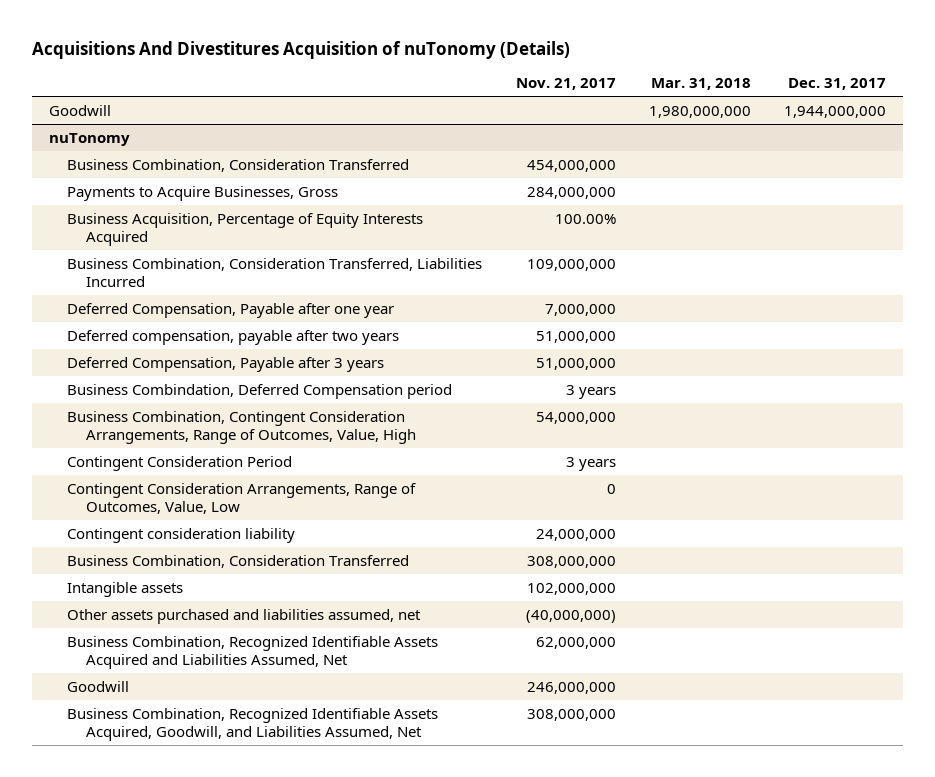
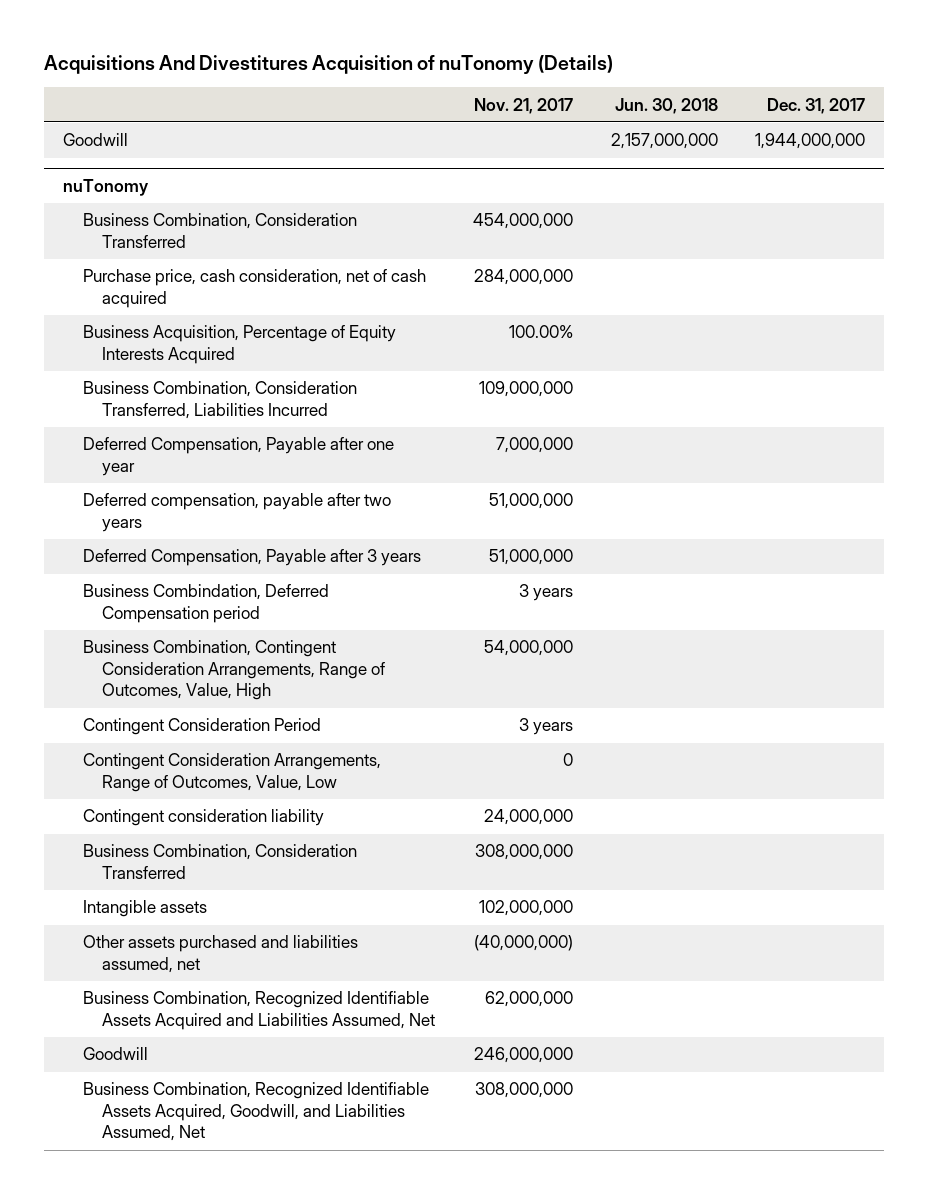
[651,78,752,91] Mar. 31, 2018 -> none
none -> [614,97,718,114] Jun. 30, 2018
[67,185,339,201] Payments to Acquire Businesses, Gross -> [82,269,426,308] Purchase price, cash consideration, net of cash acquired

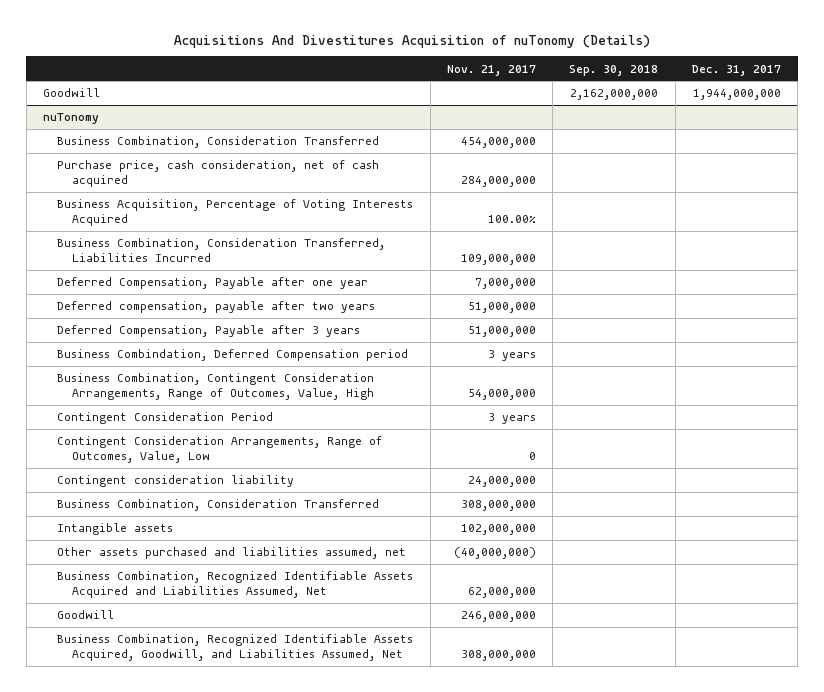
[614,97,718,114] Jun. 30, 2018 -> none
none -> [569,64,659,76] Sep. 30, 2018
[82,325,396,364] Business Acquisition, Percentage of Equity Interests Acquired -> [57,199,414,227] Business Acquisition, Percentage of Voting Interests Acquired

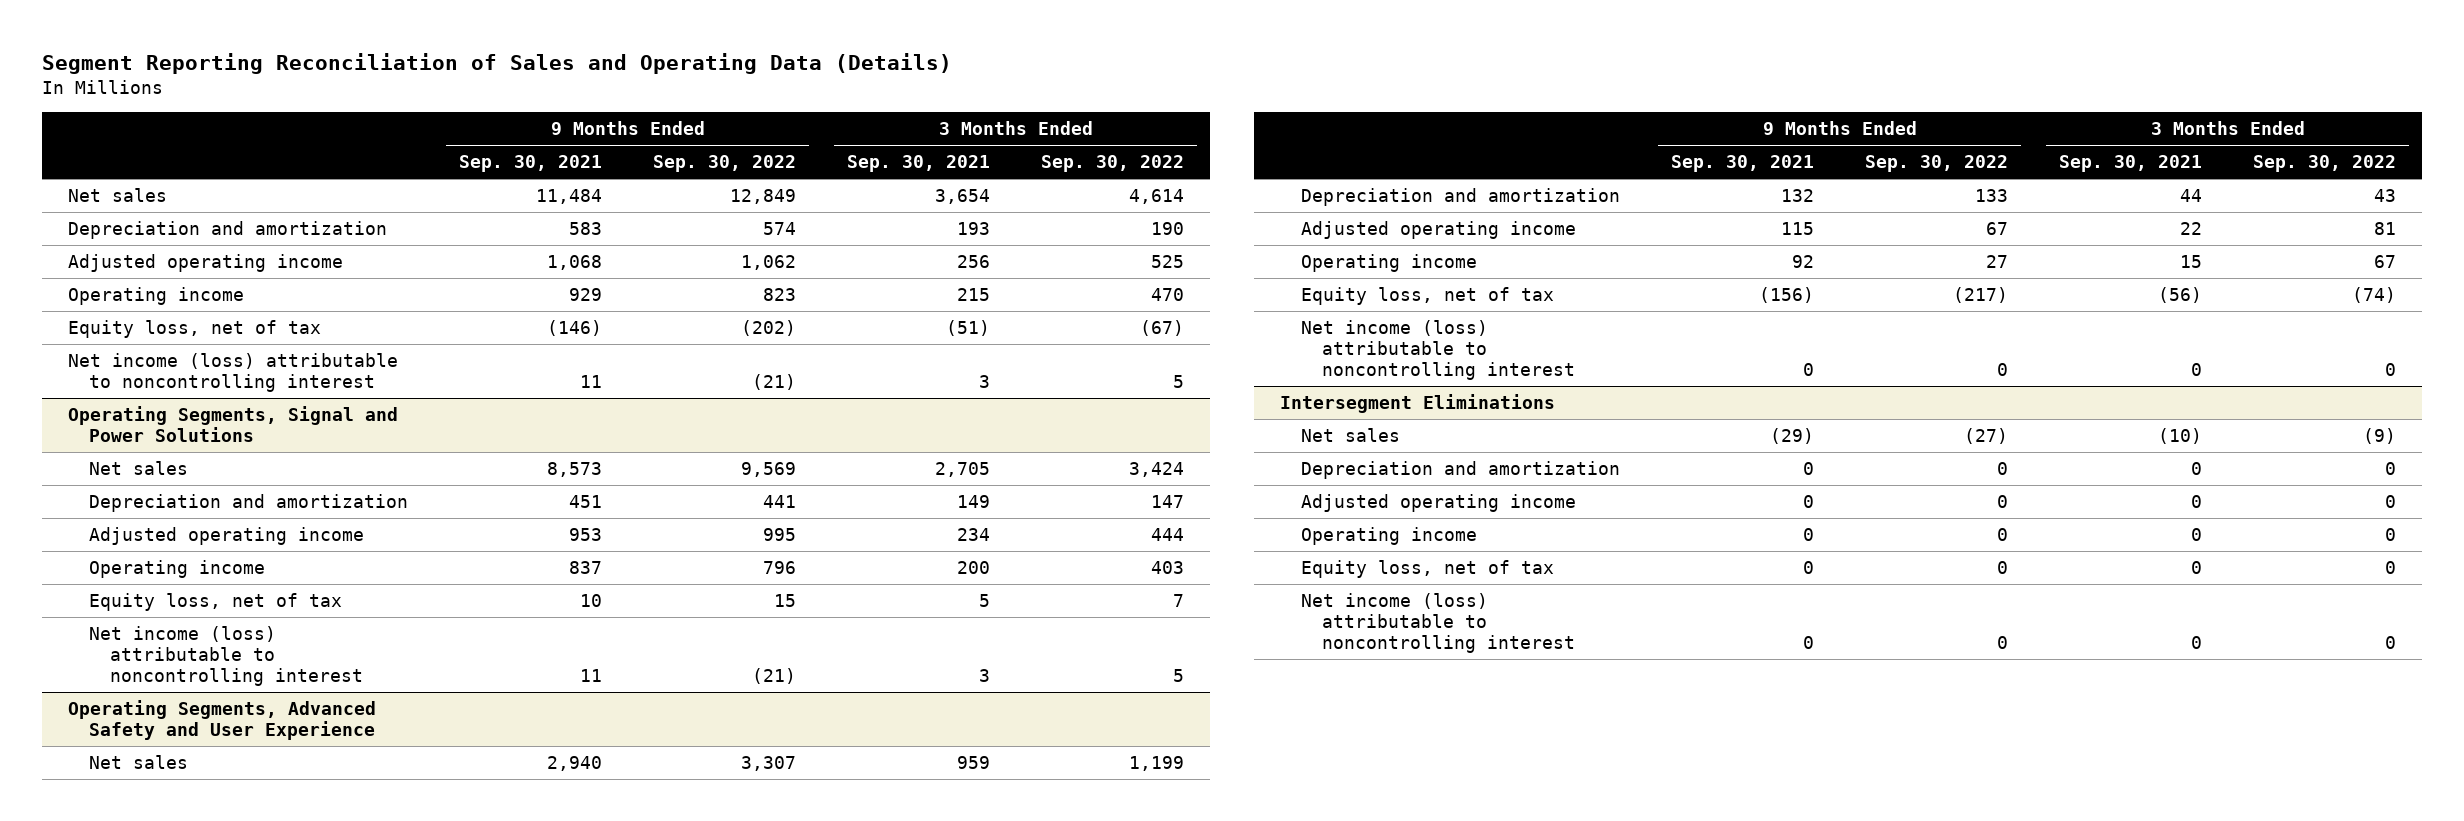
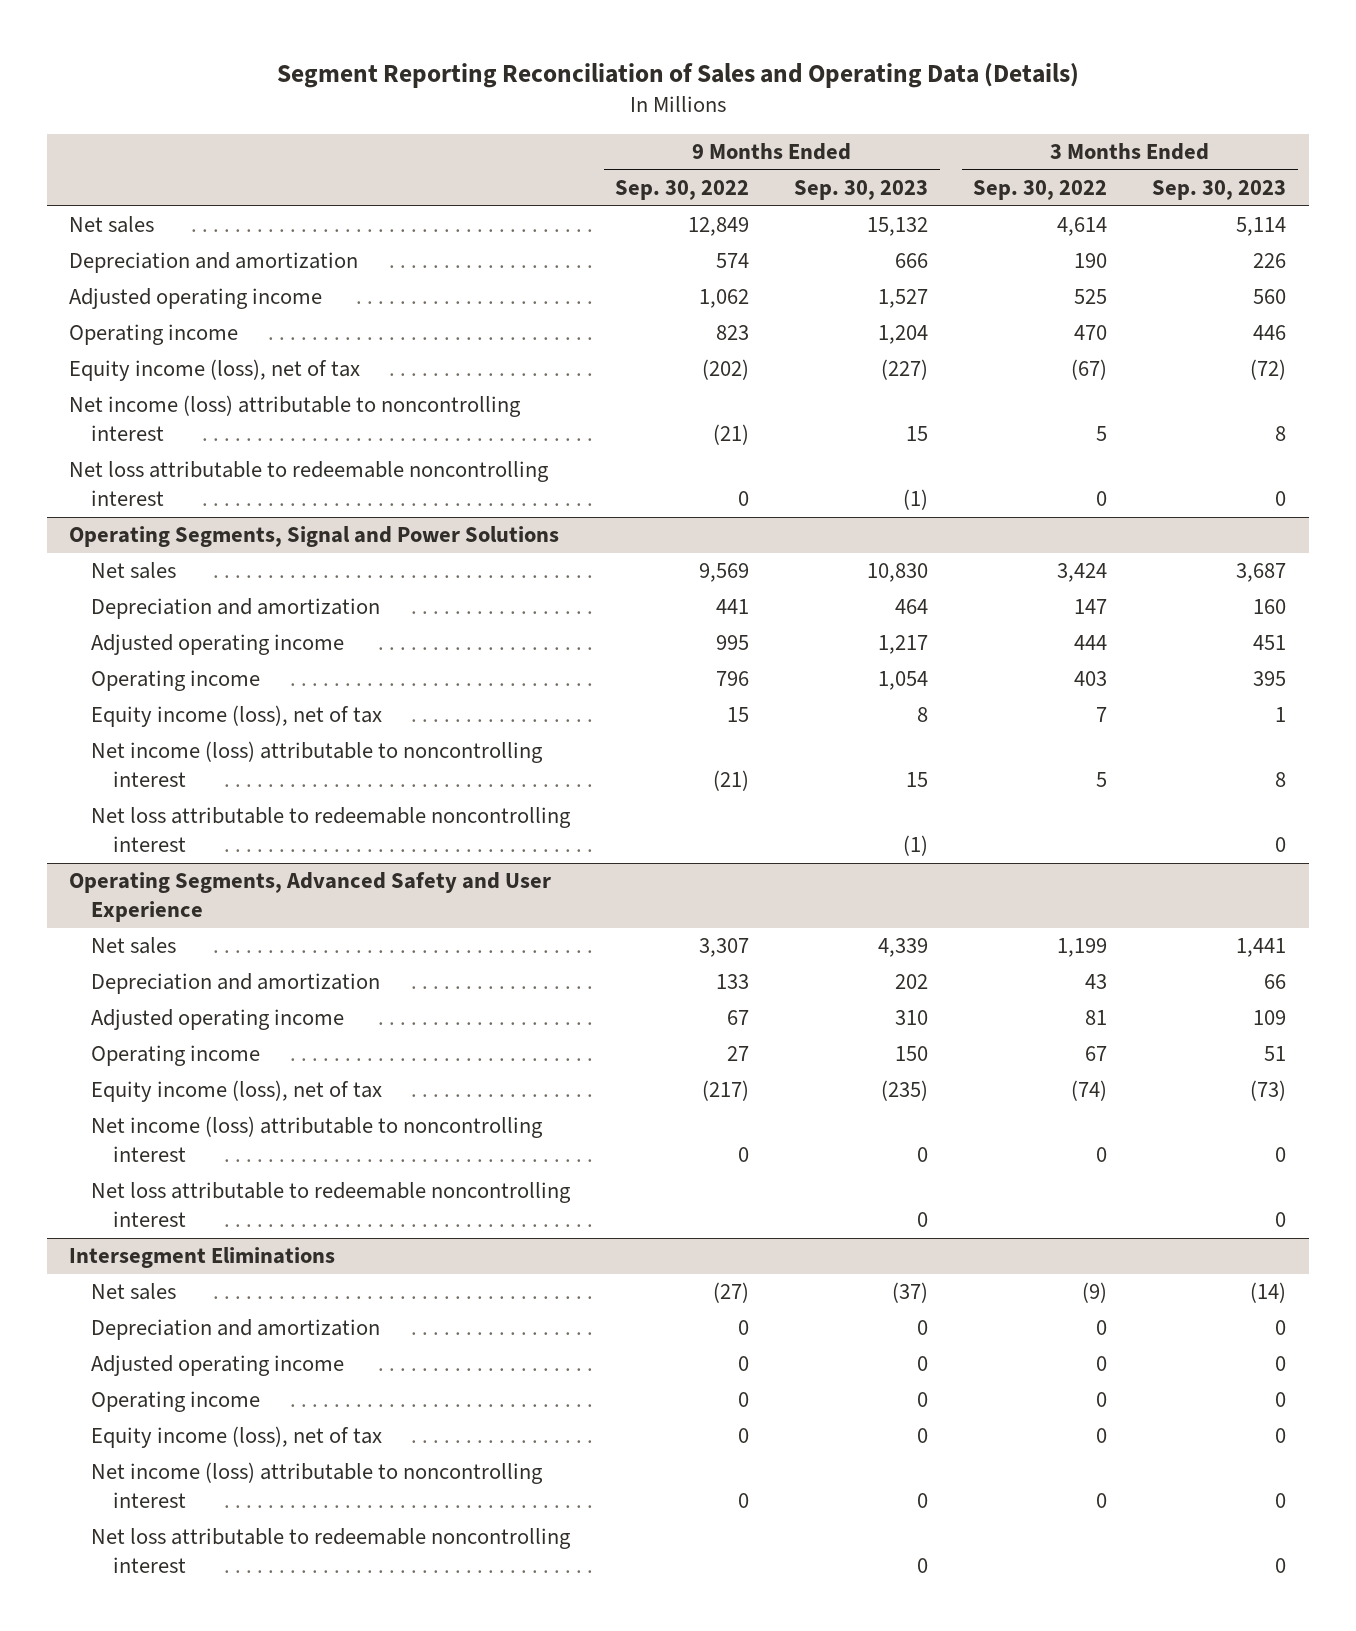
[459,155,603,173] Sep. 30, 2021 -> none
[847,155,991,173] Sep. 30, 2021 -> none
none -> [794,180,929,201] Sep. 30, 2023
none -> [1152,180,1287,201] Sep. 30, 2023
[67,320,321,339] Equity loss, net of tax -> [69,359,361,382] Equity income (loss), net of tax
none -> [69,461,550,506] Net loss attributable to redeemable noncontrolling interest
[89,593,343,612] Equity loss, net of tax -> [91,705,383,728] Equity income (loss), net of tax
none -> [91,807,572,852] Net loss attributable to redeemable noncontrolling interest
[1301,287,1555,306] Equity loss, net of tax -> [91,1080,383,1103] Equity income (loss), net of tax
none -> [91,1182,572,1227] Net loss attributable to redeemable noncontrolling interest
[1301,560,1555,579] Equity loss, net of tax -> [91,1426,383,1449] Equity income (loss), net of tax
none -> [91,1528,572,1573] Net loss attributable to redeemable noncontrolling interest

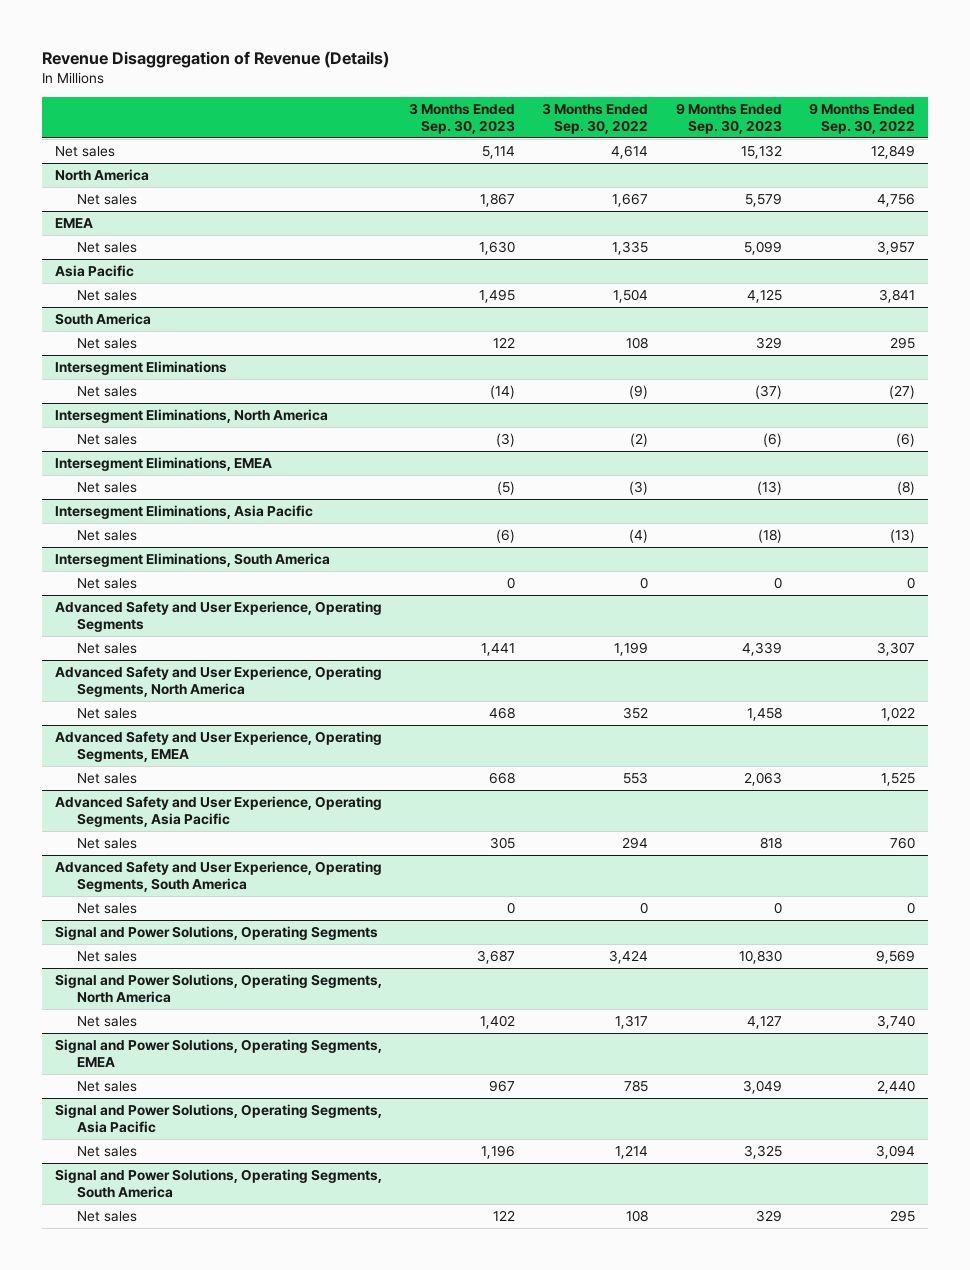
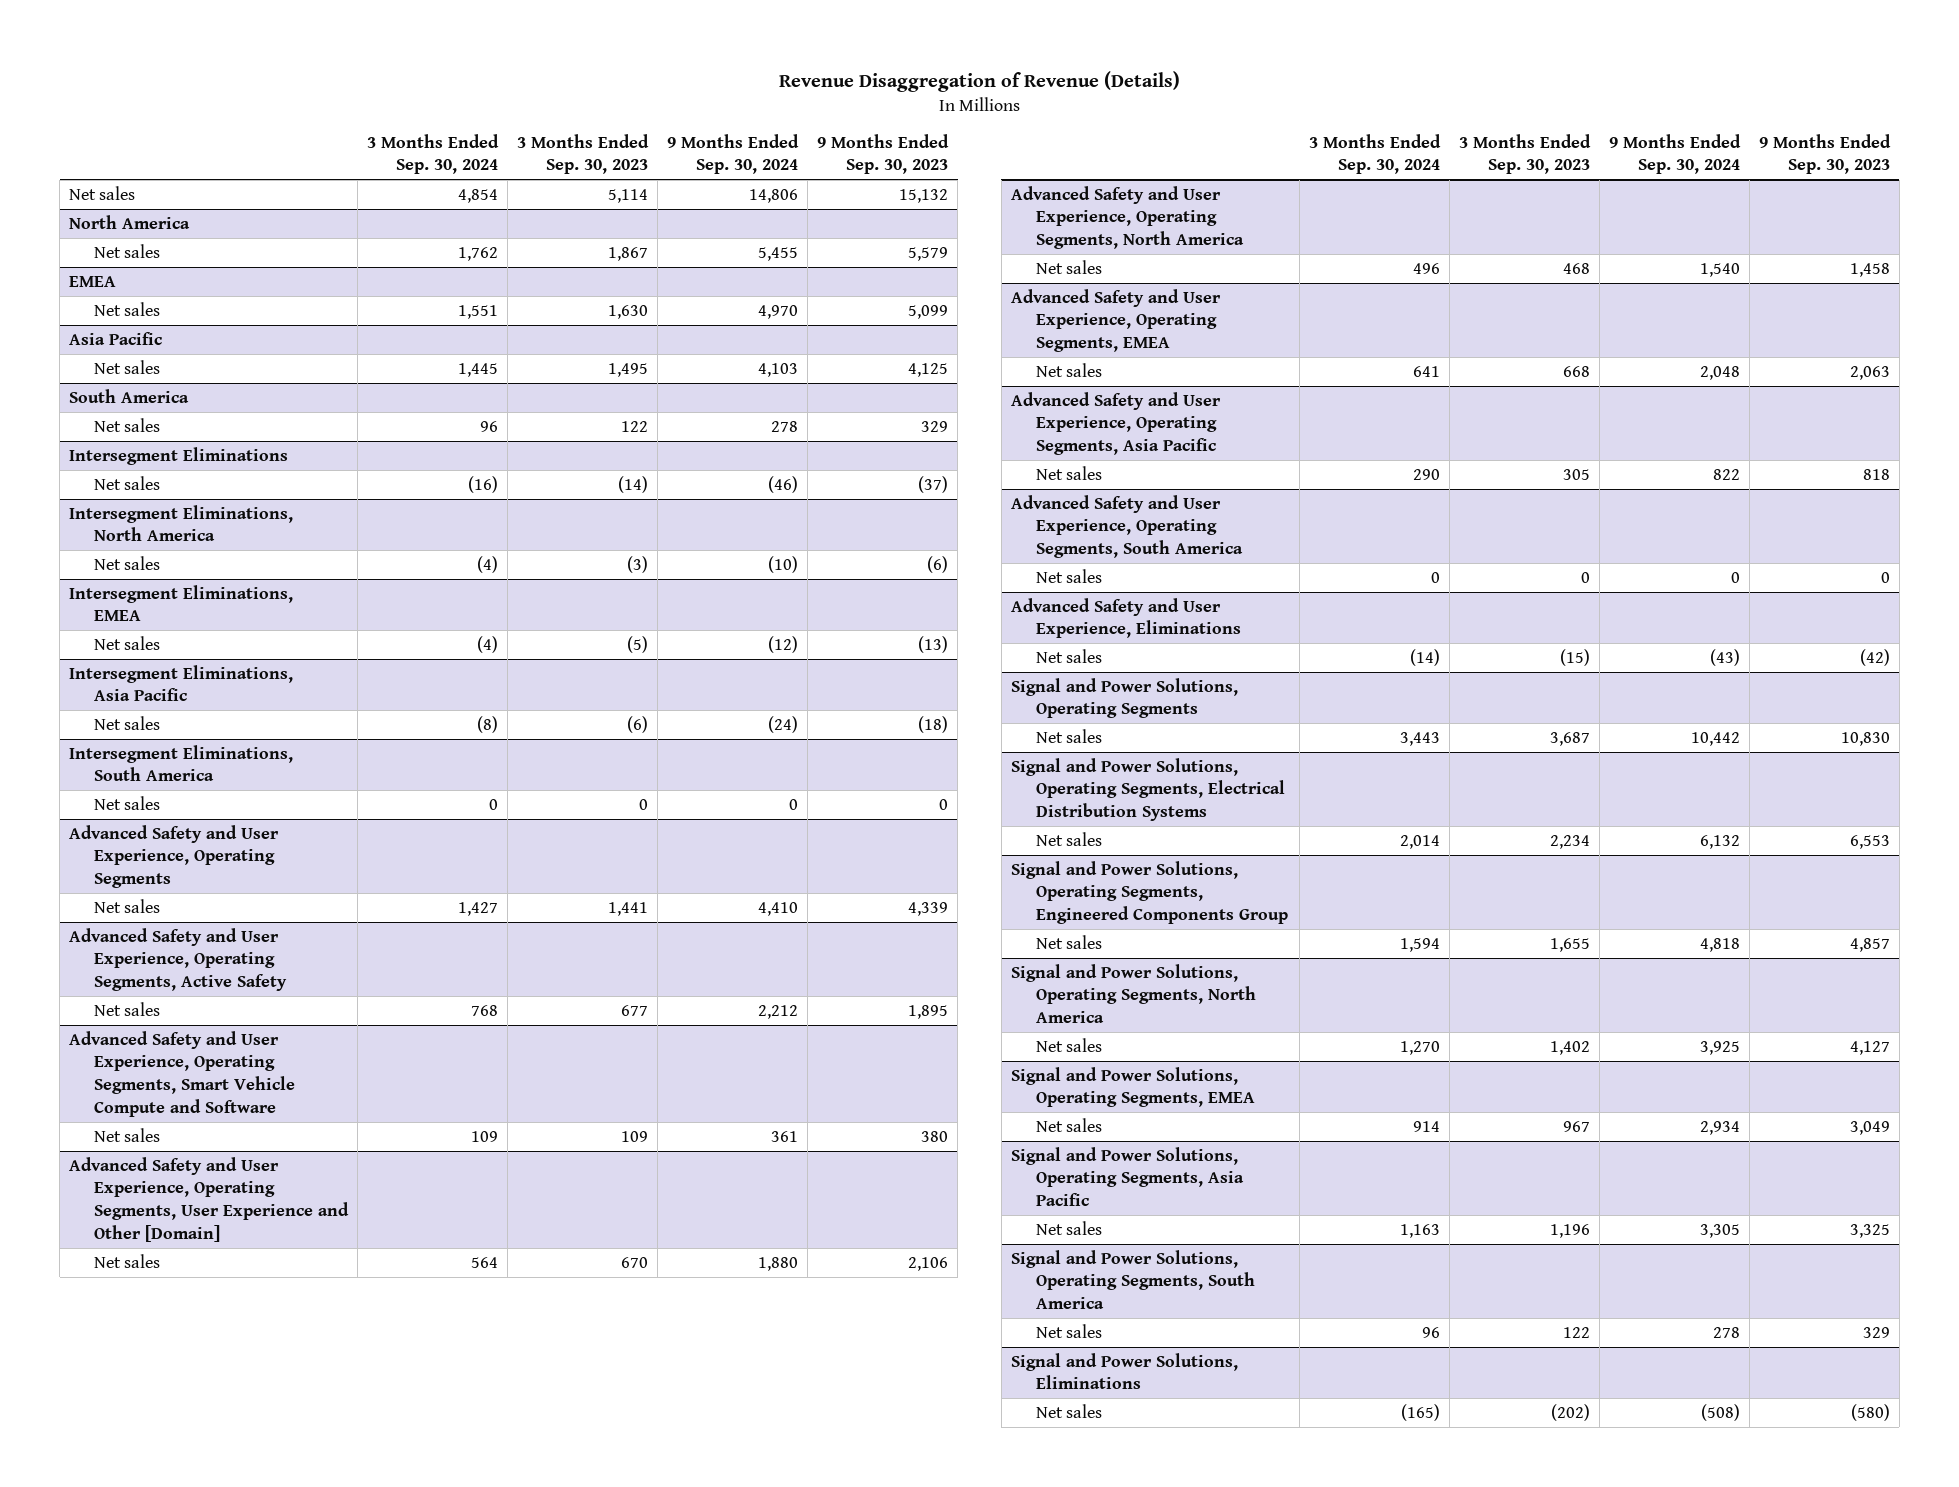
[542,103,649,134] 3 Months Ended Sep. 30, 2022 -> none
[808,103,915,134] 9 Months Ended Sep. 30, 2022 -> none
none -> [367,133,500,175] 3 Months Ended Sep. 30, 2024
none -> [667,133,800,175] 9 Months Ended Sep. 30, 2024
none -> [69,927,288,992] Advanced Safety and User Experience, Operating Segments, Active Safety
none -> [94,1001,161,1016] Net sales
none -> [69,1030,296,1117] Advanced Safety and User Experience, Operating Segments, Smart Vehicle Compute and Software
none -> [94,1127,161,1142] Net sales
none -> [69,1156,350,1242] Advanced Safety and User Experience, Operating Segments, User Experience and Other [Domain]
none -> [94,1253,161,1268] Net sales
none -> [1010,597,1241,639] Advanced Safety and User Experience, Eliminations
none -> [1035,648,1102,663] Net sales
none -> [1010,757,1285,822] Signal and Power Solutions, Operating Segments, Electrical Distribution Systems
none -> [1035,831,1102,846] Net sales
none -> [1010,860,1288,925] Signal and Power Solutions, Operating Segments, Engineered Components Group
none -> [1035,934,1102,949] Net sales
none -> [1010,1352,1238,1390] Signal and Power Solutions, Eliminations
none -> [1035,1403,1102,1418] Net sales

